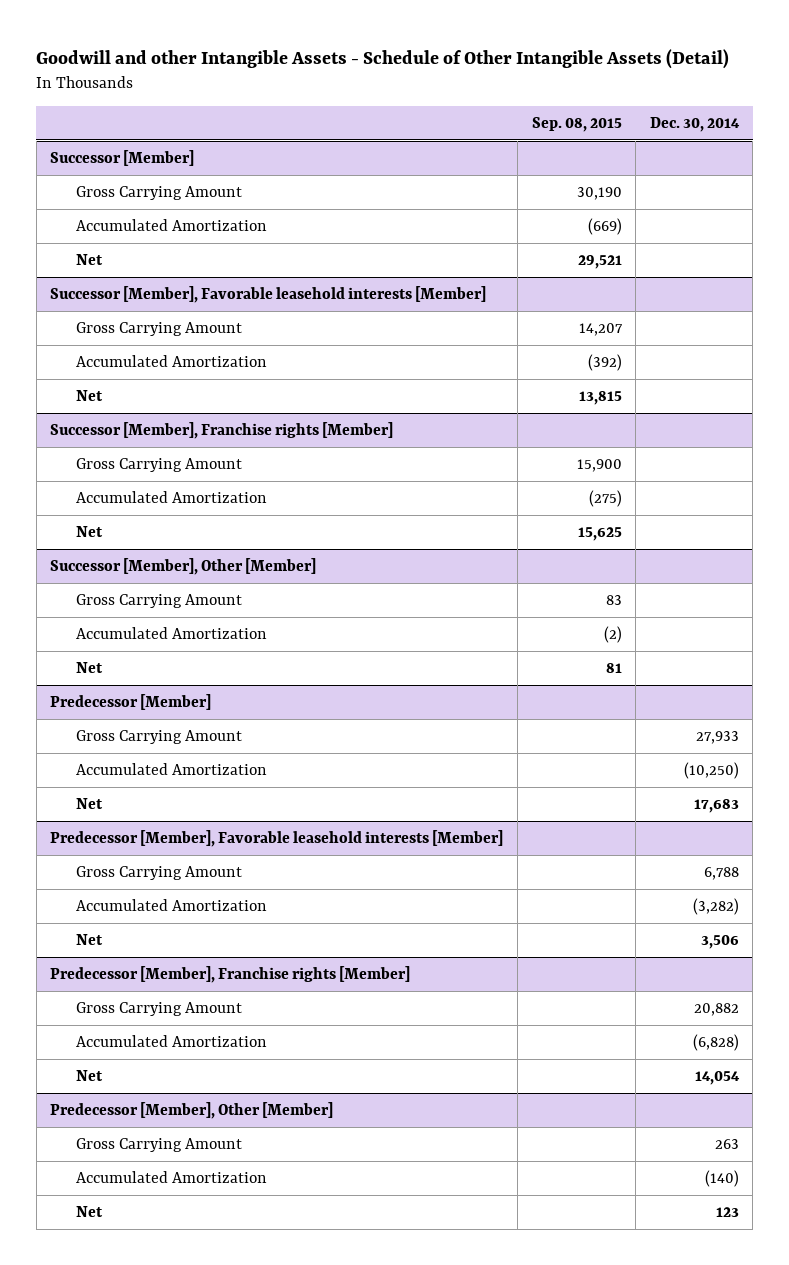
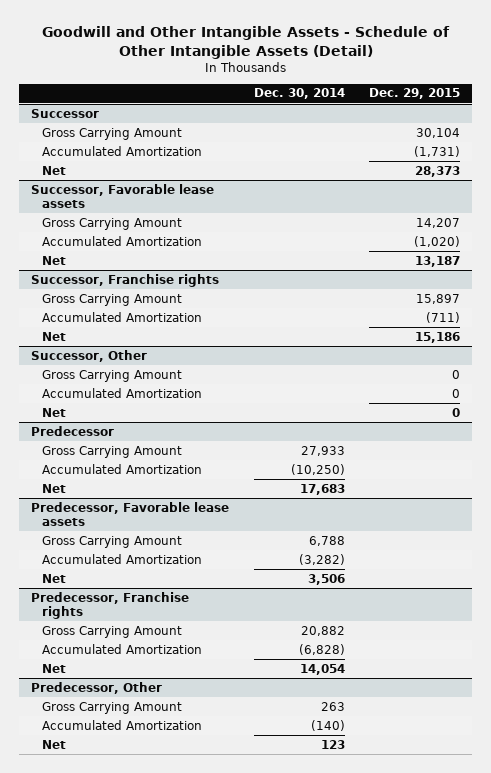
[36,49,730,70] Goodwill and other Intangible Assets - Schedule of Other Intangible Assets (Detail) -> [41,26,450,59] Goodwill and Other Intangible Assets - Schedule of Other Intangible Assets (Detail)
[531,116,622,132] Sep. 08, 2015 -> none
none -> [369,88,461,100] Dec. 29, 2015
[50,150,195,167] Successor [Member] -> [31,108,100,118] Successor
[50,286,487,304] Successor [Member], Favorable leasehold interests [Member] -> none
[75,322,242,337] Gross Carrying Amount -> none
[75,355,267,368] Accumulated Amortization -> none
[75,390,103,402] Net -> none
none -> [31,183,215,208] Successor, Favorable lease assets
none -> [41,217,182,230] Gross Carrying Amount
none -> [41,235,202,246] Accumulated Amortization
none -> [41,255,66,265] Net
[50,422,394,440] Successor [Member], Franchise rights [Member] -> [31,273,220,287] Successor, Franchise rights
[50,558,317,576] Successor [Member], Other [Member] -> [31,349,148,362] Successor, Other
[50,694,212,711] Predecessor [Member] -> [31,425,115,436] Predecessor
[50,830,504,848] Predecessor [Member], Favorable leasehold interests [Member] -> [31,501,230,526] Predecessor, Favorable lease assets
[50,966,411,984] Predecessor [Member], Franchise rights [Member] -> [31,591,190,619] Predecessor, Franchise rights
[50,1102,334,1120] Predecessor [Member], Other [Member] -> [31,681,163,694] Predecessor, Other

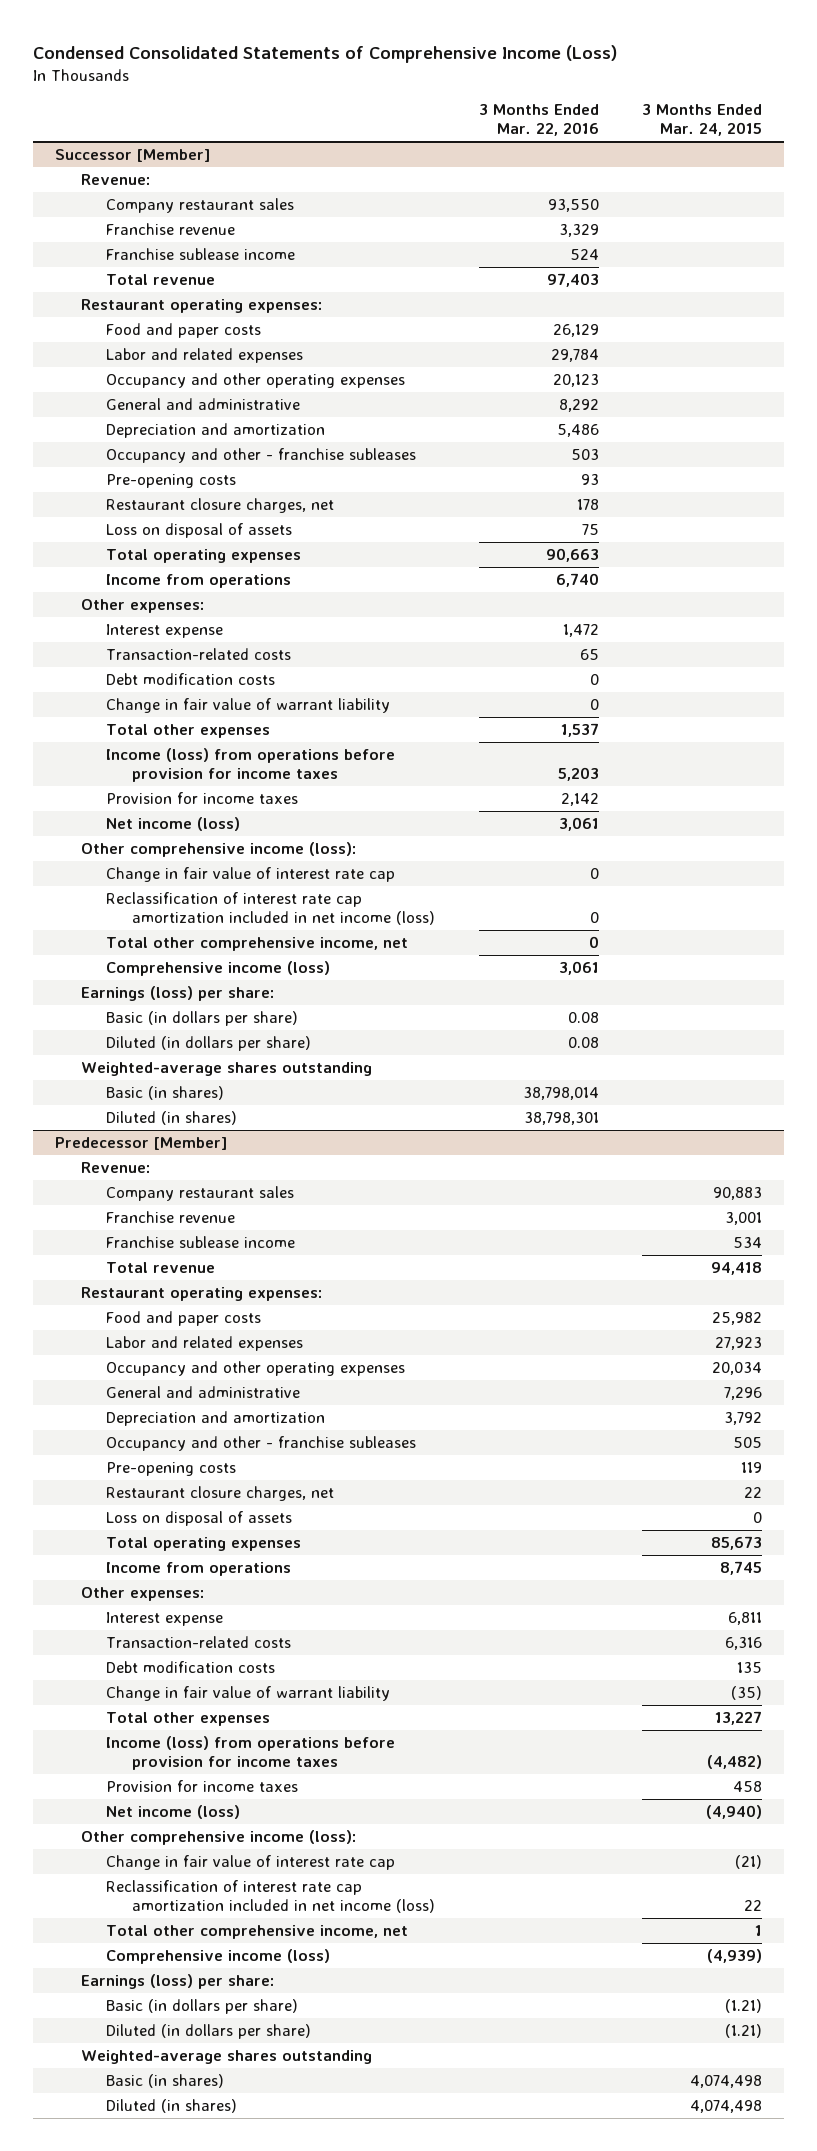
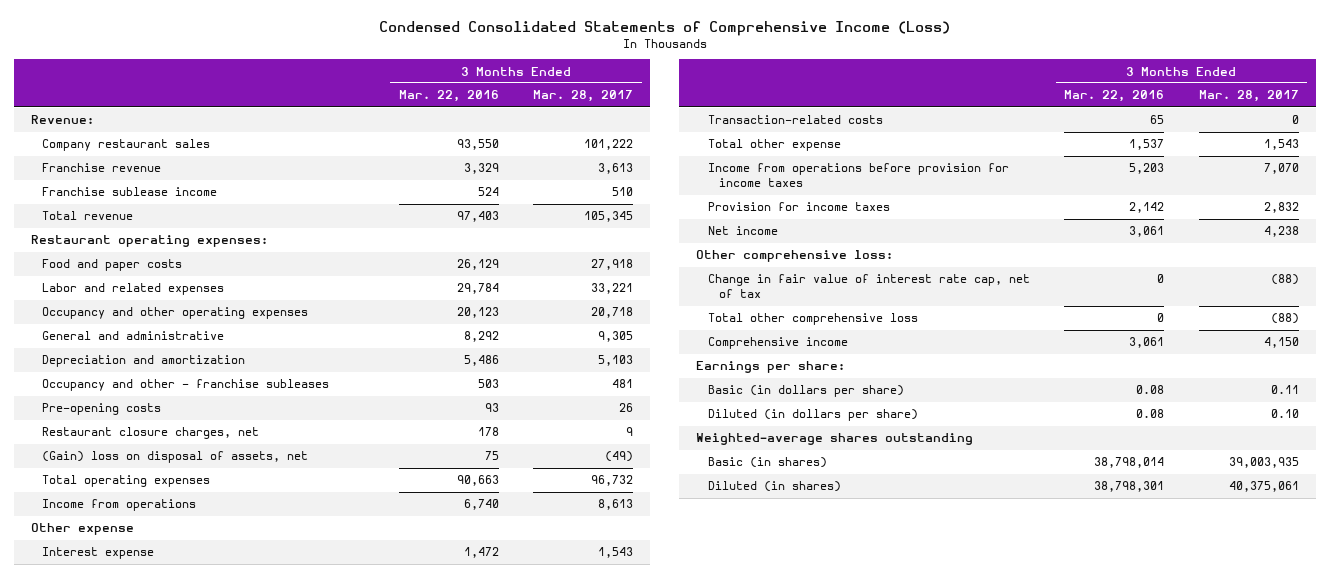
[642,104,763,137] 3 Months Ended Mar. 24, 2015 -> none
none -> [533,90,634,103] Mar. 28, 2017
[55,149,211,163] Successor [Member] -> none
[106,523,293,539] Loss on disposal of assets -> [42,451,309,464] (Gain) loss on disposal of assets, net
[80,599,204,614] Other expenses: -> [30,523,134,536] Other expense
[106,673,276,686] Debt modification costs -> none
[106,698,391,714] Change in fair value of warrant liability -> none
[106,724,271,739] Total other expenses -> [707,139,841,152] Total other expense
[106,748,396,783] Income (loss) from operations before provision for income taxes -> [707,163,1009,188] Income from operations before provision for income taxes
[106,892,436,926] Reclassification of interest rate cap amortization included in net income (loss) -> none
[106,817,241,832] Net income (loss) -> [707,226,778,236] Net income
[80,842,356,858] Other comprehensive income (loss): -> [696,250,894,263] Other comprehensive loss:
[106,867,396,883] Change in fair value of interest rate cap -> [707,274,1030,299] Change in fair value of interest rate cap, net of tax
[106,937,409,952] Total other comprehensive income, net -> [707,313,918,326] Total other comprehensive loss
[106,961,331,977] Comprehensive income (loss) -> [707,337,848,350] Comprehensive income
[80,986,274,1002] Earnings (loss) per share: -> [696,361,846,374] Earnings per share:
[55,1137,228,1151] Predecessor [Member] -> none
[80,1162,150,1174] Revenue: -> none
[106,1186,295,1202] Company restaurant sales -> none
[106,1211,236,1224] Franchise revenue -> none
[106,1236,296,1249] Franchise sublease income -> none
[106,1262,216,1274] Total revenue -> none
[80,1287,322,1302] Restaurant operating expenses: -> none
[106,1311,262,1327] Food and paper costs -> none
[106,1336,304,1352] Labor and related expenses -> none
[106,1361,406,1377] Occupancy and other operating expenses -> none
[106,1386,301,1399] General and administrative -> none
[106,1411,326,1427] Depreciation and amortization -> none
[106,1436,417,1452] Occupancy and other - franchise subleases -> none
[106,1462,237,1477] Pre-opening costs -> none
[106,1486,335,1502] Restaurant closure charges, net -> none
[106,1511,293,1527] Loss on disposal of assets -> none
[106,1537,302,1552] Total operating expenses -> none
[106,1562,292,1577] Income from operations -> none
[80,1587,204,1602] Other expenses: -> none
[106,1612,224,1627] Interest expense -> none
[106,1636,292,1649] Transaction-related costs -> none
[106,1661,276,1674] Debt modification costs -> none
[106,1686,391,1702] Change in fair value of warrant liability -> none
[106,1712,271,1727] Total other expenses -> none
[106,1736,396,1771] Income (loss) from operations before provision for income taxes -> none
[106,1780,299,1793] Provision for income taxes -> none
[106,1805,241,1820] Net income (loss) -> none
[80,1830,356,1846] Other comprehensive income (loss): -> none
[106,1855,396,1871] Change in fair value of interest rate cap -> none
[106,1880,436,1914] Reclassification of interest rate cap amortization included in net income (loss) -> none
[106,1925,409,1940] Total other comprehensive income, net -> none
[106,1949,331,1965] Comprehensive income (loss) -> none
[80,1974,274,1990] Earnings (loss) per share: -> none
[106,1999,299,2015] Basic (in dollars per share) -> none
[106,2024,312,2040] Diluted (in dollars per share) -> none
[80,2050,372,2065] Weighted-average shares outstanding -> none
[106,2074,225,2089] Basic (in shares) -> none
[106,2099,238,2114] Diluted (in shares) -> none

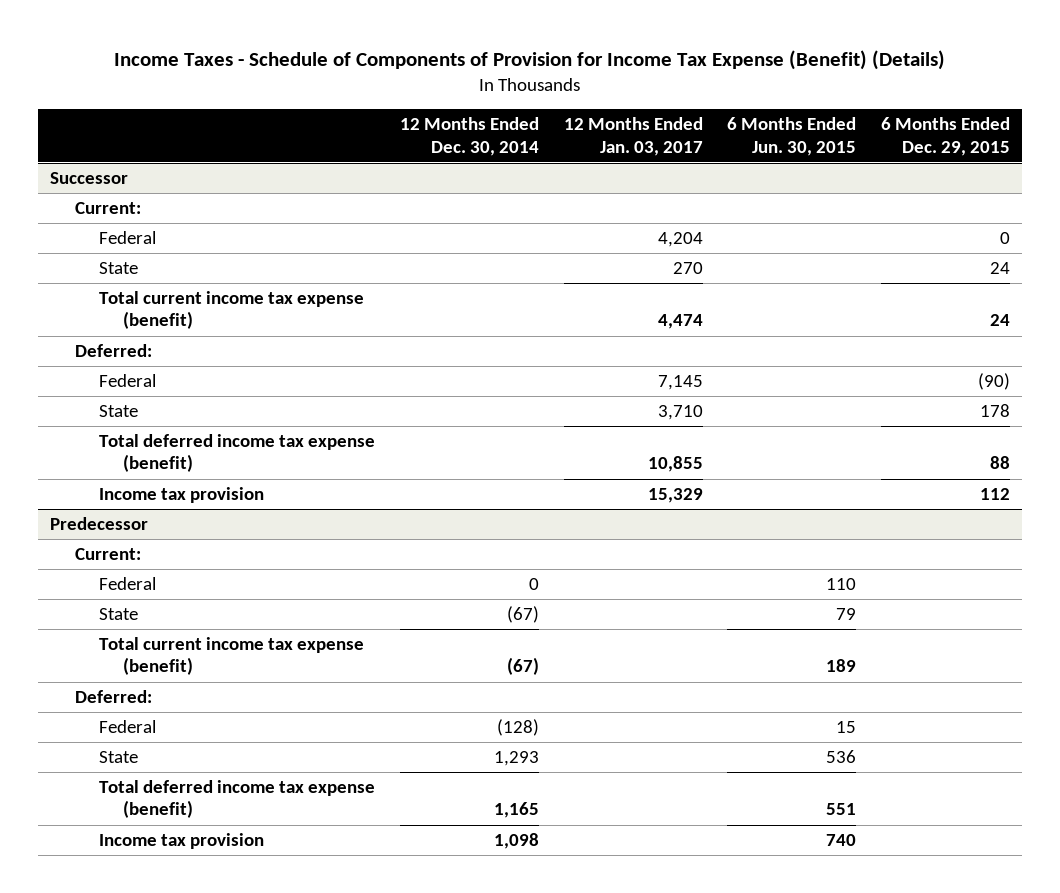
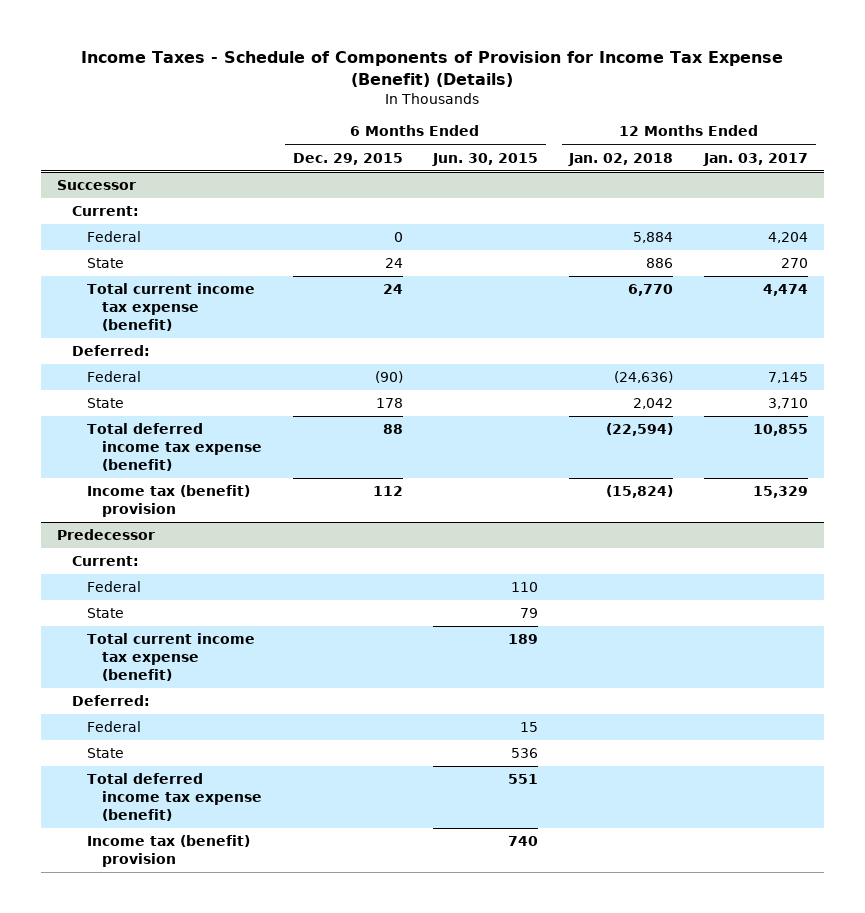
[399,117,539,156] 12 Months Ended Dec. 30, 2014 -> none
none -> [568,152,674,166] Jan. 02, 2018
[98,487,264,504] Income tax provision -> [86,485,250,517] Income tax (benefit) provision
[98,833,264,850] Income tax provision -> [86,835,250,867] Income tax (benefit) provision

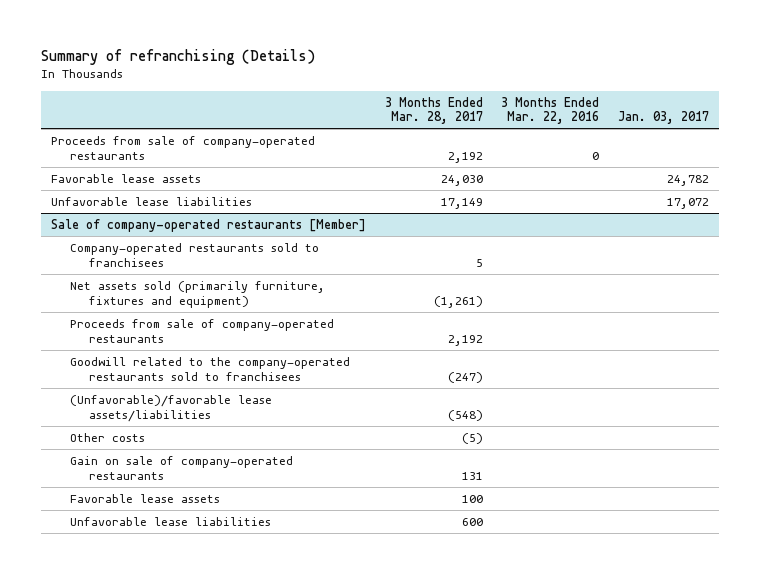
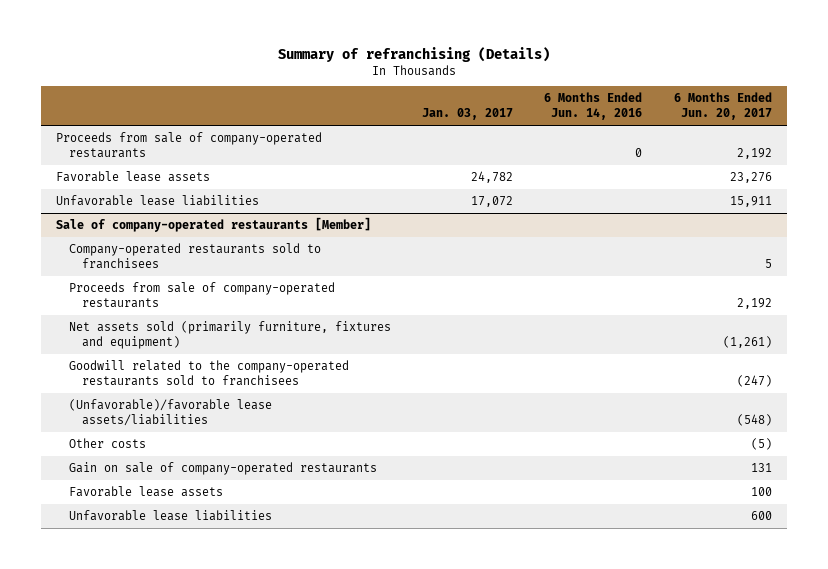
[384,96,483,125] 3 Months Ended Mar. 28, 2017 -> none
[501,96,600,125] 3 Months Ended Mar. 22, 2016 -> none
none -> [544,92,643,121] 6 Months Ended Jun. 14, 2016
none -> [673,92,772,121] 6 Months Ended Jun. 20, 2017
[69,280,325,308] Net assets sold (primarily furniture, fixtures and equipment) -> [68,320,391,350] Net assets sold (primarily furniture, fixtures and equipment)

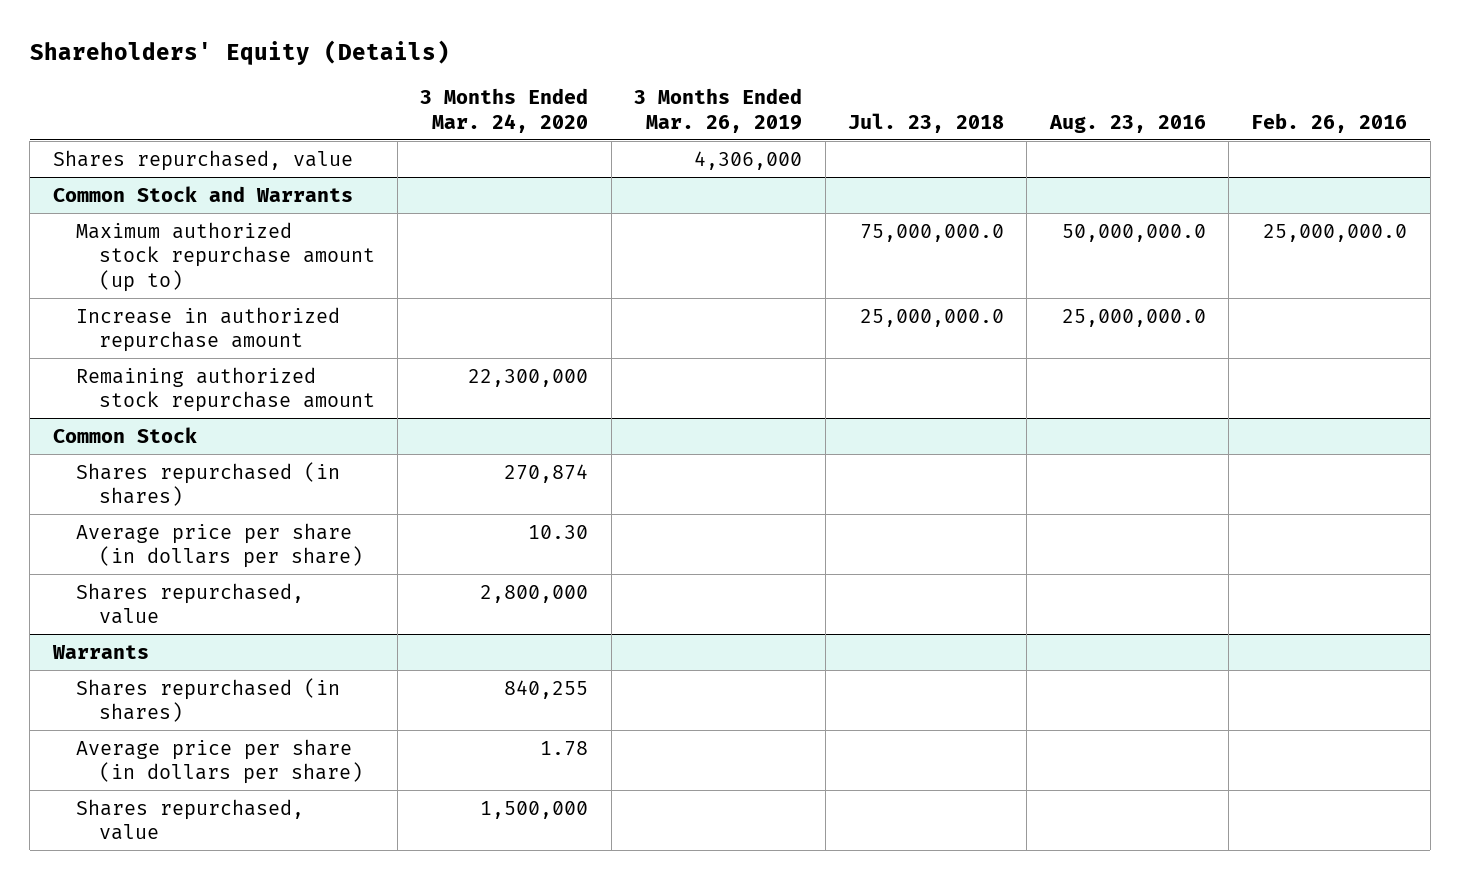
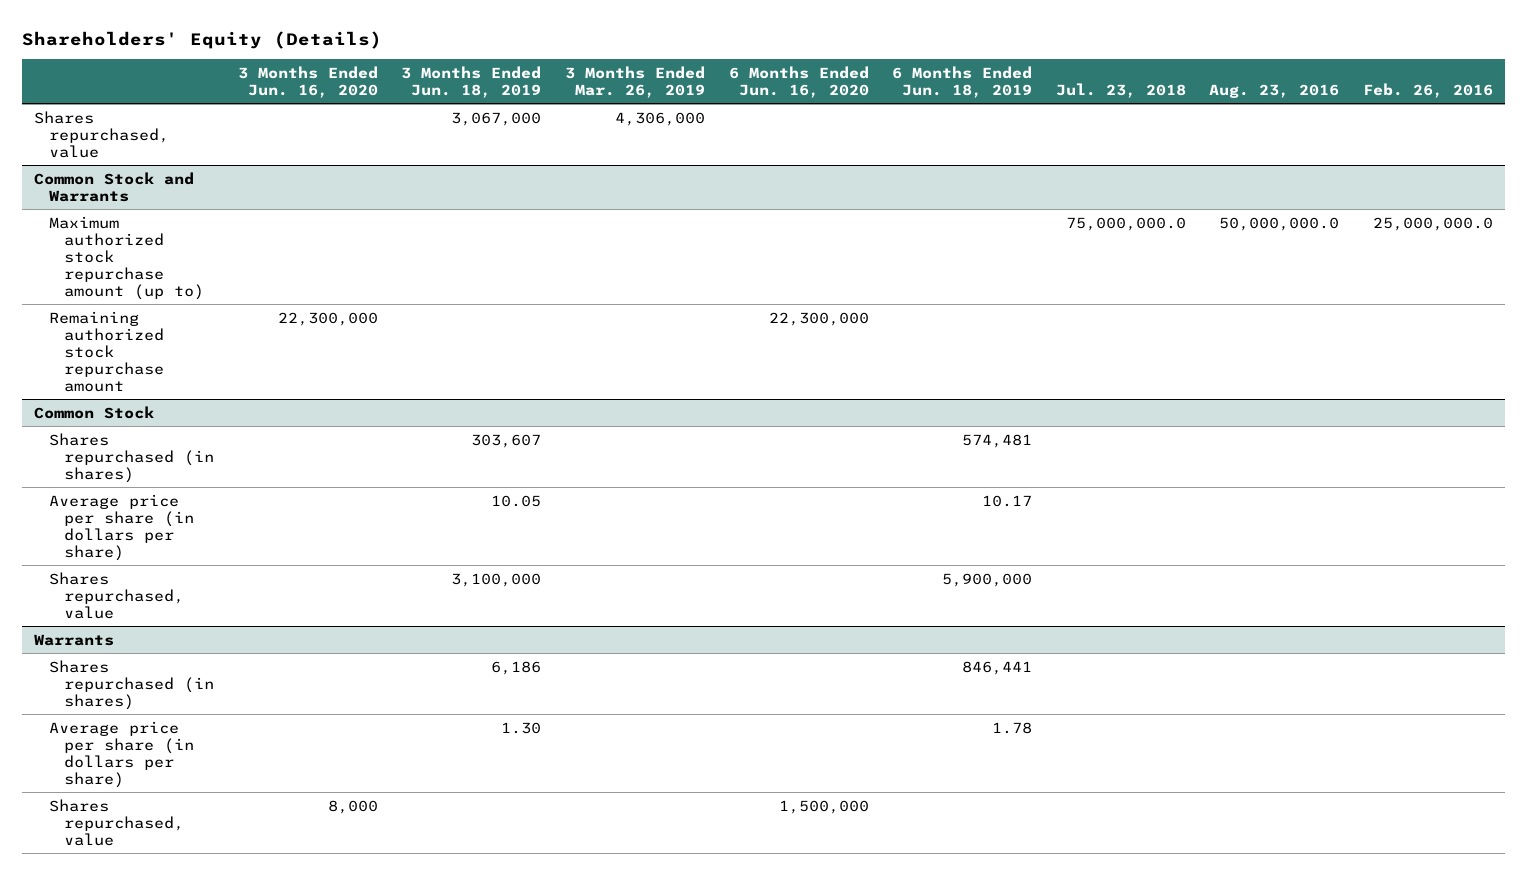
[420,87,589,133] 3 Months Ended Mar. 24, 2020 -> none
none -> [237,65,378,98] 3 Months Ended Jun. 16, 2020
none -> [401,65,542,98] 3 Months Ended Jun. 18, 2019
none -> [728,65,869,98] 6 Months Ended Jun. 16, 2020
none -> [892,65,1033,98] 6 Months Ended Jun. 18, 2019
[75,306,340,353] Increase in authorized repurchase amount -> none

